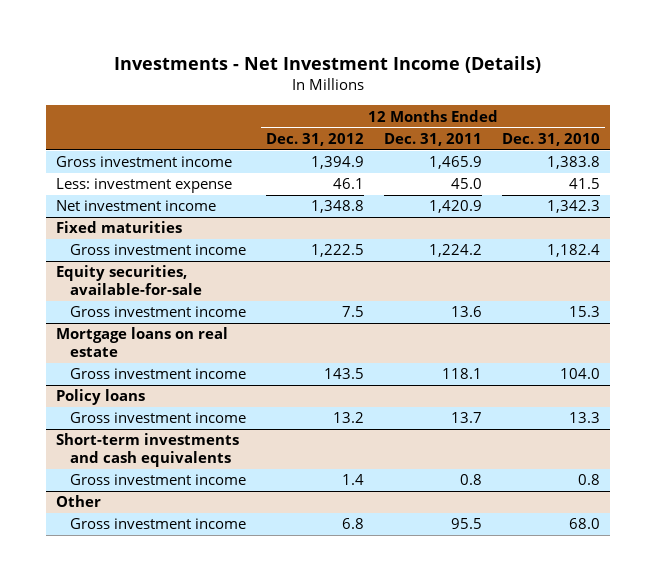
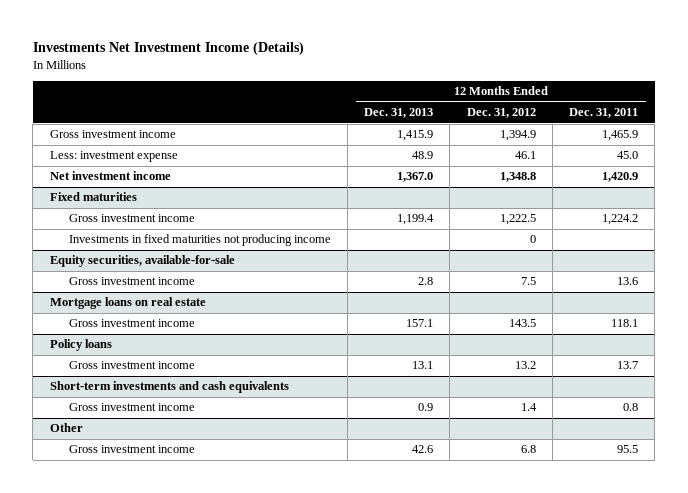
[114,55,542,73] Investments - Net Investment Income (Details) -> [32,41,304,55] Investments Net Investment Income (Details)
[501,132,600,146] Dec. 31, 2010 -> none
none -> [364,108,434,119] Dec. 31, 2013
none -> [68,234,331,247] Investments in fixed maturities not producing income

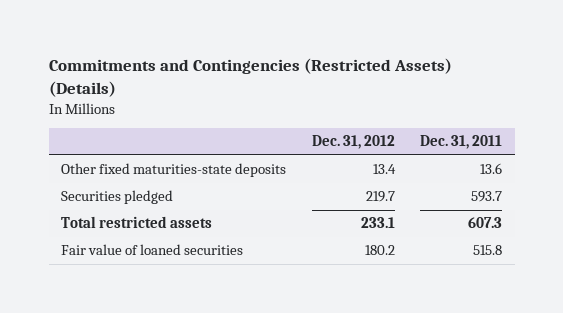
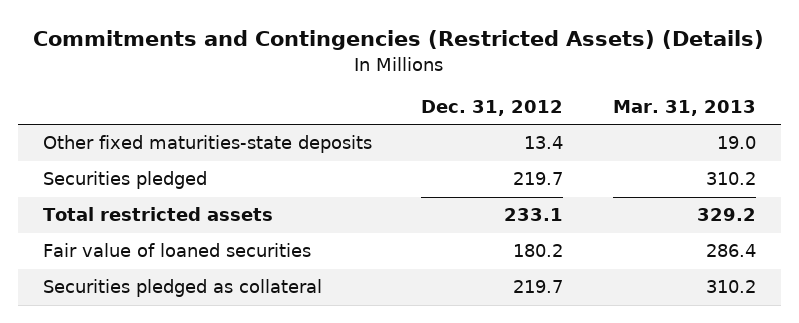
[420,135,503,150] Dec. 31, 2011 -> none
none -> [613,100,757,117] Mar. 31, 2013
none -> [42,279,322,298] Securities pledged as collateral

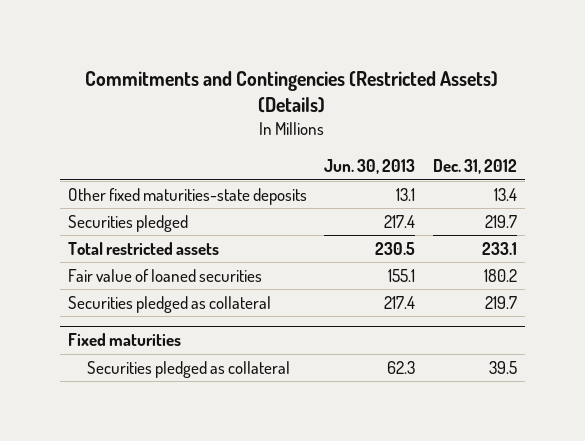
[613,100,757,117] Mar. 31, 2013 -> none
none -> [324,159,416,175] Jun. 30, 2013
none -> [68,333,182,347] Fixed maturities
none -> [87,360,291,378] Securities pledged as collateral

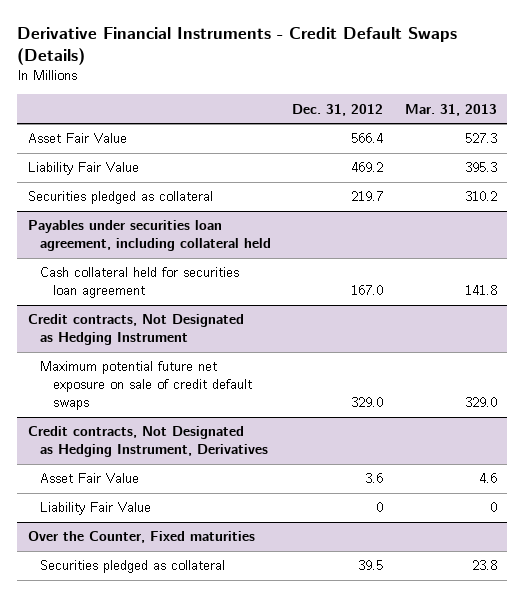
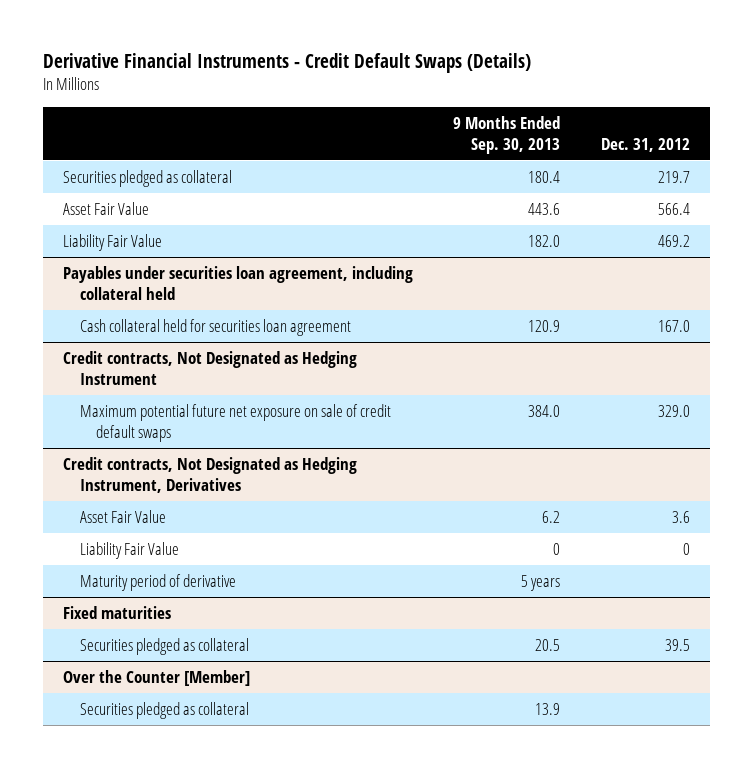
[404,103,497,116] Mar. 31, 2013 -> none
none -> [453,115,561,154] 9 Months Ended Sep. 30, 2013
[27,191,213,205] Securities pledged as collateral -> [63,169,233,187] Securities pledged as collateral
[27,531,255,544] Over the Counter, Fixed maturities -> none
none -> [79,573,236,591] Maturity period of derivative
none -> [63,605,172,619] Fixed maturities
none -> [63,669,251,686] Over the Counter [Member]
none -> [79,701,249,719] Securities pledged as collateral

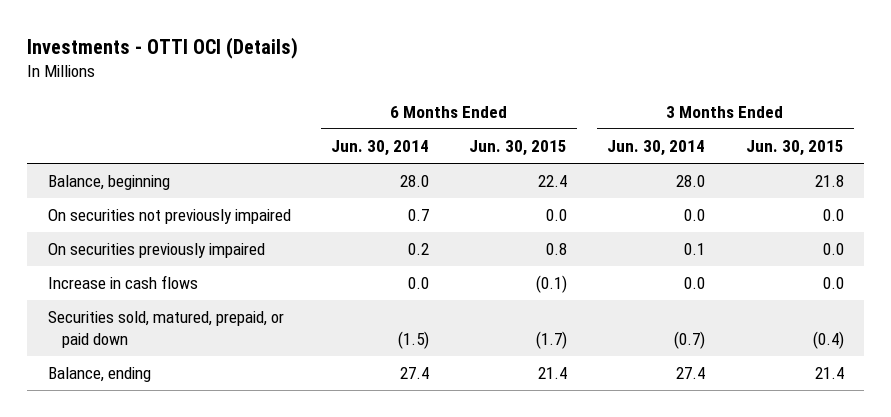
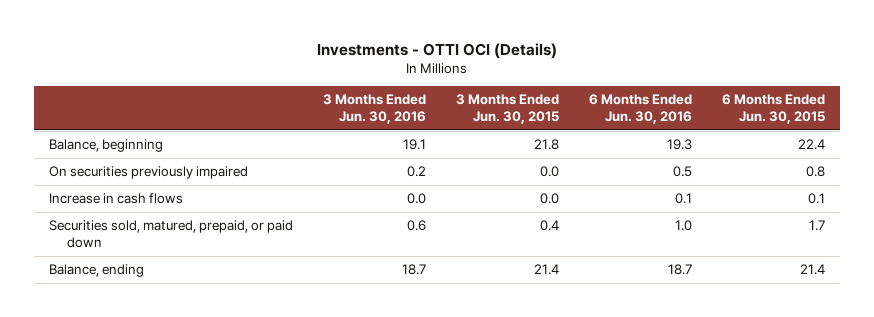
[330,140,429,157] Jun. 30, 2014 -> none
[607,140,706,157] Jun. 30, 2014 -> none
none -> [323,93,427,125] 3 Months Ended Jun. 30, 2016
none -> [589,93,693,125] 6 Months Ended Jun. 30, 2016
[47,209,291,225] On securities not previously impaired -> none
[536,275,568,294] (0.1) -> [808,193,826,205] 0.1
[536,331,568,350] (1.7) -> [809,220,826,232] 1.7
[812,331,844,350] (0.4) -> [540,220,560,232] 0.4

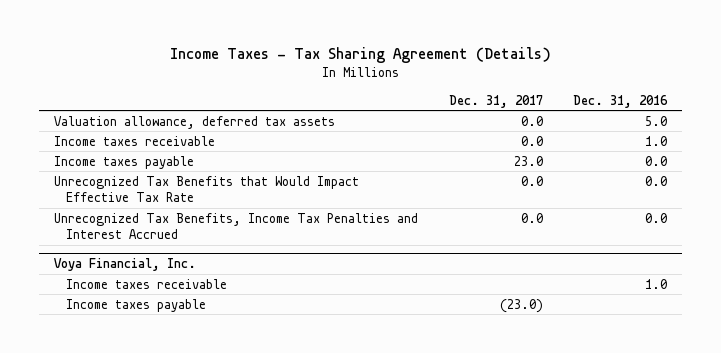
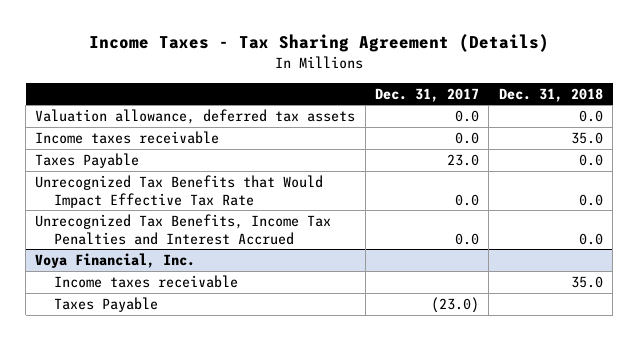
[573,94,669,108] Dec. 31, 2016 -> none
none -> [498,87,603,102] Dec. 31, 2018
[54,155,195,169] Income taxes payable -> [35,153,140,169] Taxes Payable
[65,298,206,312] Income taxes payable -> [54,297,159,313] Taxes Payable

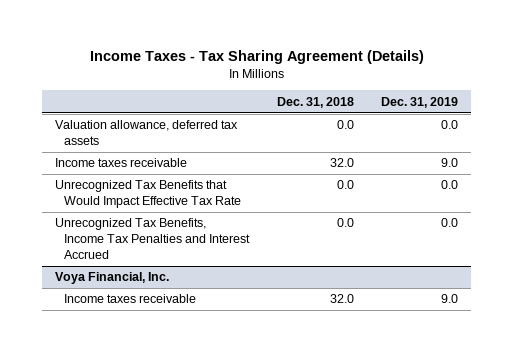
[375,87,480,102] Dec. 31, 2017 -> none
none -> [380,96,458,108] Dec. 31, 2019
[35,153,140,169] Taxes Payable -> none
[570,132,603,145] 35.0 -> [329,158,354,168] 32.0
[54,297,159,313] Taxes Payable -> none
[570,276,603,289] 35.0 -> [329,294,354,304] 32.0

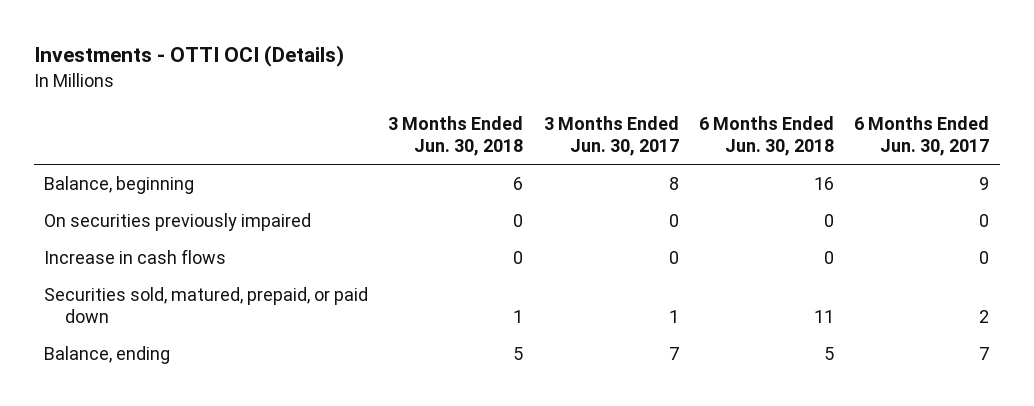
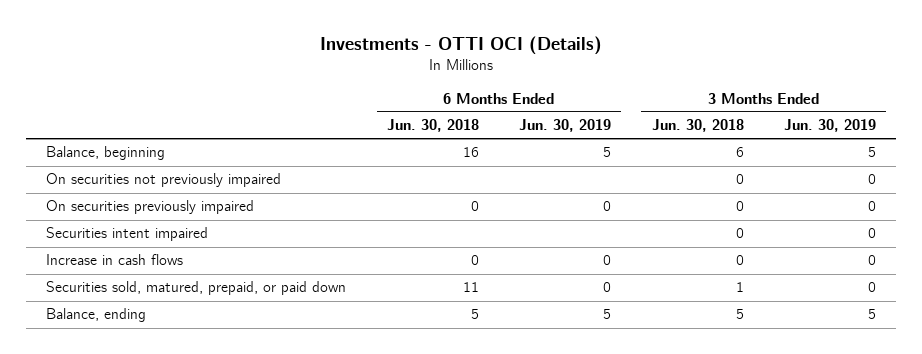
[543,115,679,157] 3 Months Ended Jun. 30, 2017 -> none
[854,115,990,157] 6 Months Ended Jun. 30, 2017 -> none
none -> [519,119,612,133] Jun. 30, 2019
none -> [783,119,876,133] Jun. 30, 2019
none -> [46,173,282,188] On securities not previously impaired
none -> [46,227,209,242] Securities intent impaired

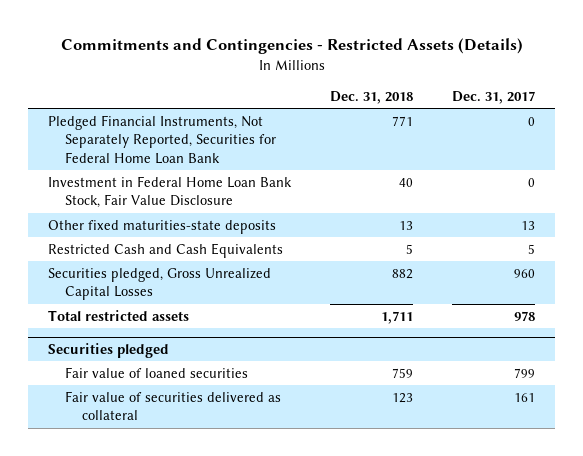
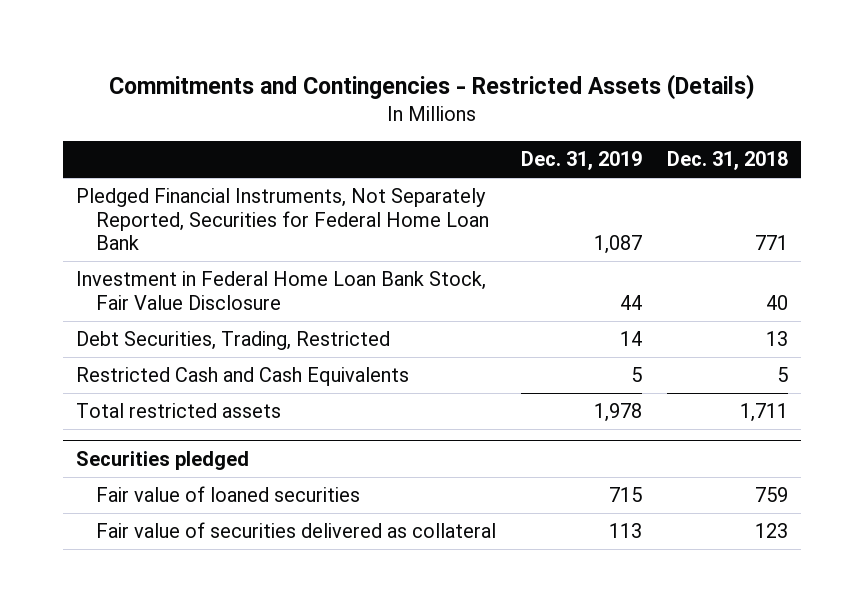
[452,90,536,104] Dec. 31, 2017 -> none
none -> [521,151,643,171] Dec. 31, 2019
[47,219,276,234] Other fixed maturities-state deposits -> none
none -> [75,331,390,351] Debt Securities, Trading, Restricted
[47,267,271,301] Securities pledged, Gross Unrealized Capital Losses -> none

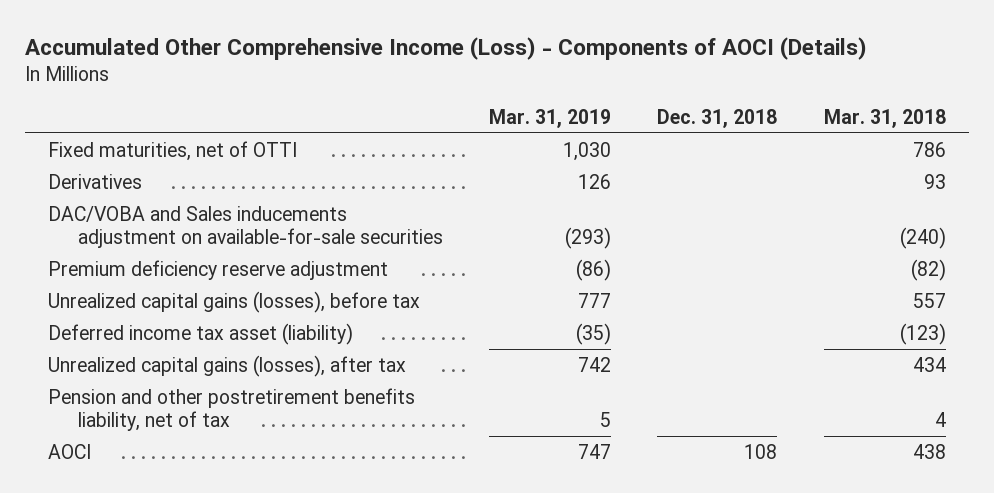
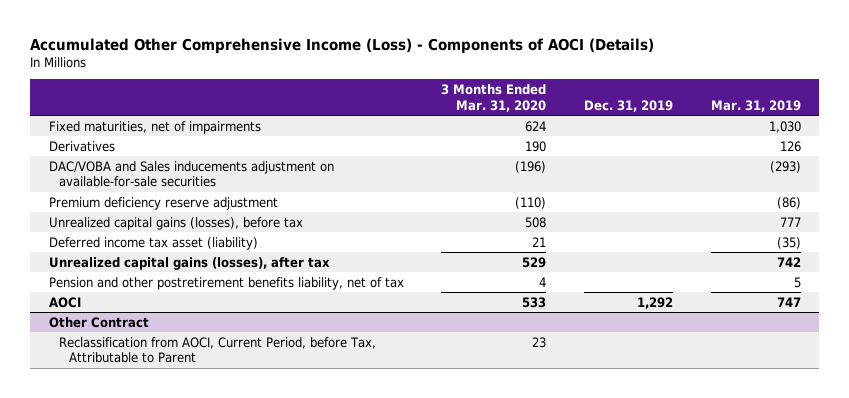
[657,108,778,128] Dec. 31, 2018 -> none
[823,108,946,128] Mar. 31, 2018 -> none
none -> [441,84,547,112] 3 Months Ended Mar. 31, 2020
none -> [583,99,673,112] Dec. 31, 2019
[47,141,297,162] Fixed maturities, net of OTTI -> [48,120,261,134] Fixed maturities, net of impairments
none -> [48,316,149,328] Other Contract
none -> [58,336,376,364] Reclassification from AOCI, Current Period, before Tax, Attributable to Parent

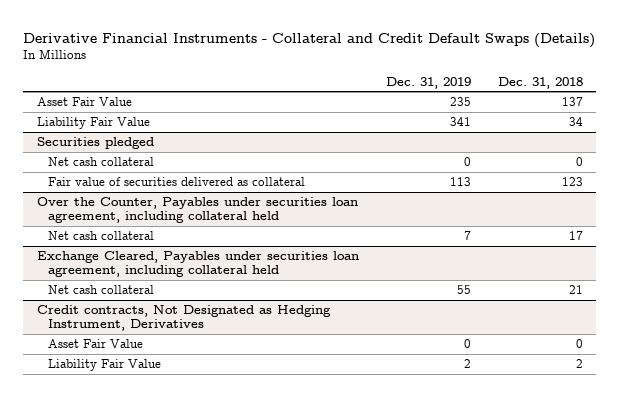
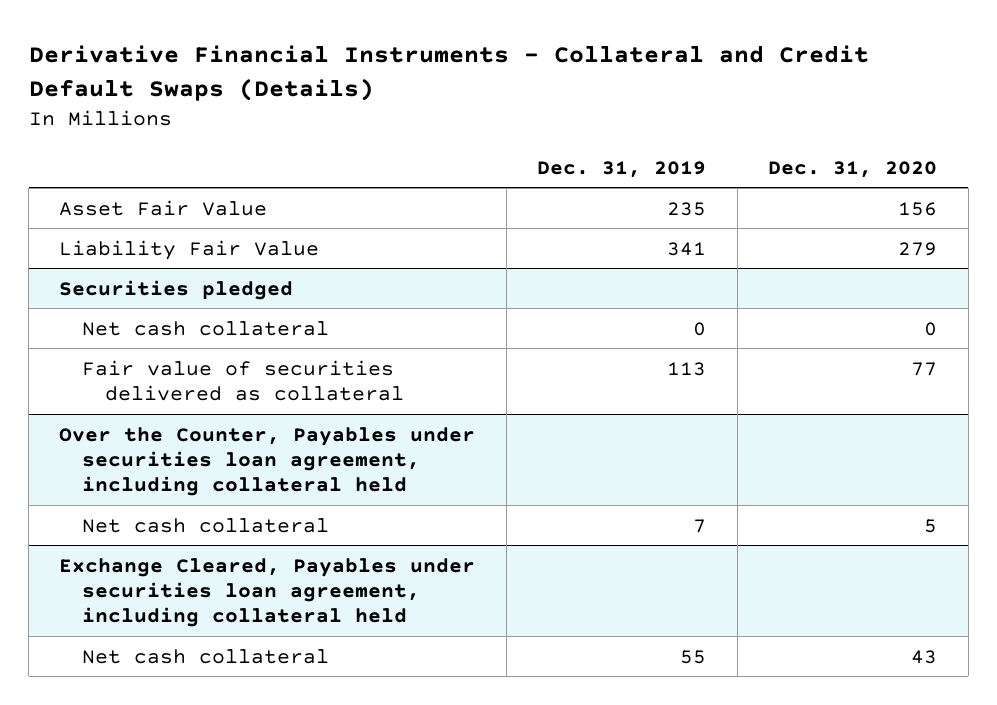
[497,76,583,89] Dec. 31, 2018 -> none
none -> [768,160,938,178] Dec. 31, 2020
[36,305,331,332] Credit contracts, Not Designated as Hedging Instrument, Derivatives -> none
[47,339,143,349] Asset Fair Value -> none
[47,359,161,372] Liability Fair Value -> none

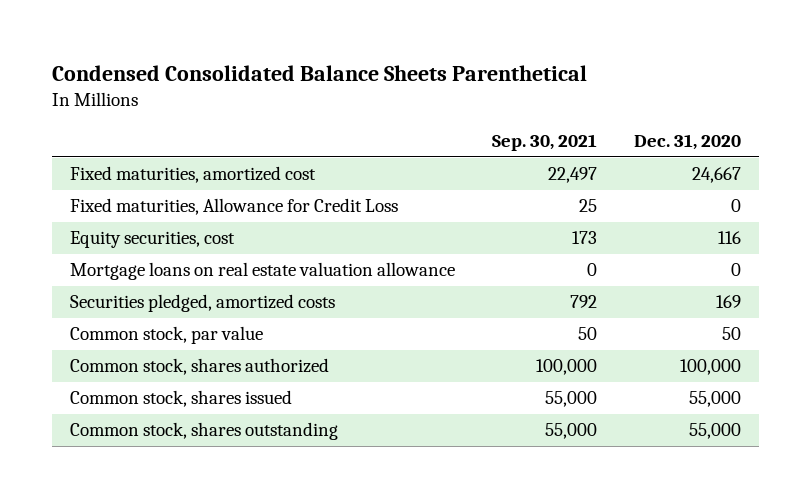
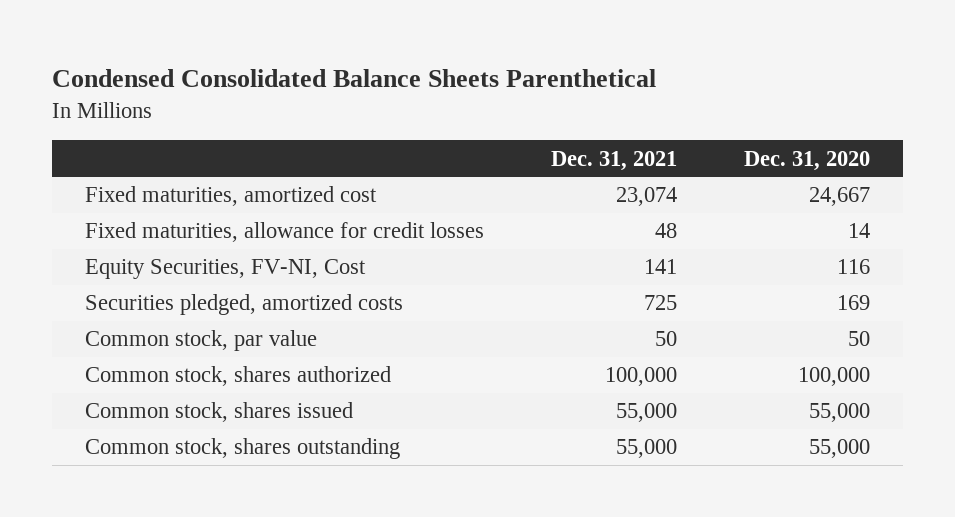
[492,134,598,152] Sep. 30, 2021 -> none
none -> [551,150,678,171] Dec. 31, 2021
[70,262,456,281] Mortgage loans on real estate valuation allowance -> none
[70,198,399,216] Fixed maturities, Allowance for Credit Loss -> [85,222,485,243] Fixed maturities, allowance for credit losses
[730,199,741,213] 0 -> [847,223,870,239] 14
[70,231,236,249] Equity securities, cost -> [85,259,367,280] Equity Securities, FV-NI, Cost

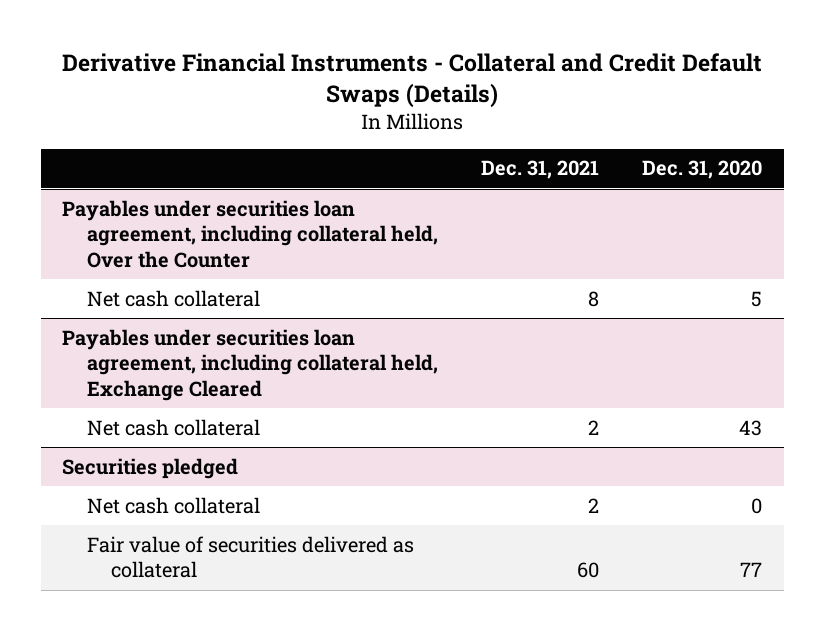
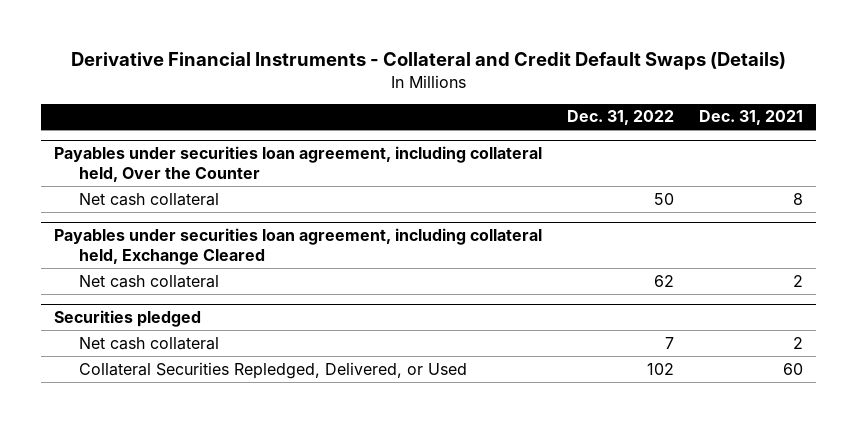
[642,160,763,180] Dec. 31, 2020 -> none
none -> [567,110,675,126] Dec. 31, 2022
[86,535,414,579] Fair value of securities delivered as collateral -> none
none -> [79,361,468,379] Collateral Securities Repledged, Delivered, or Used

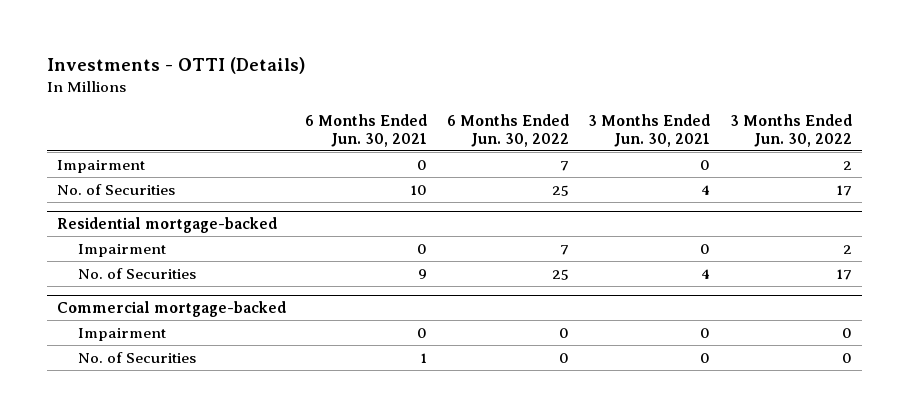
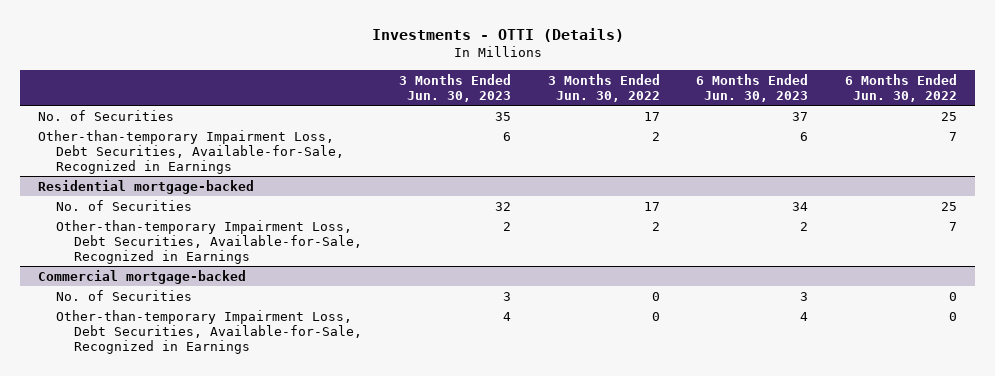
[305,113,428,147] 6 Months Ended Jun. 30, 2021 -> none
[588,113,711,147] 3 Months Ended Jun. 30, 2021 -> none
none -> [399,73,512,102] 3 Months Ended Jun. 30, 2023
none -> [696,73,809,102] 6 Months Ended Jun. 30, 2023
[56,159,145,173] Impairment -> none
none -> [38,129,345,174] Other-than-temporary Impairment Loss, Debt Securities, Available-for-Sale, Recognized in Earnings
[78,243,167,257] Impairment -> none
none -> [56,219,363,264] Other-than-temporary Impairment Loss, Debt Securities, Available-for-Sale, Recognized in Earnings
[78,327,167,341] Impairment -> none
none -> [56,309,363,354] Other-than-temporary Impairment Loss, Debt Securities, Available-for-Sale, Recognized in Earnings

